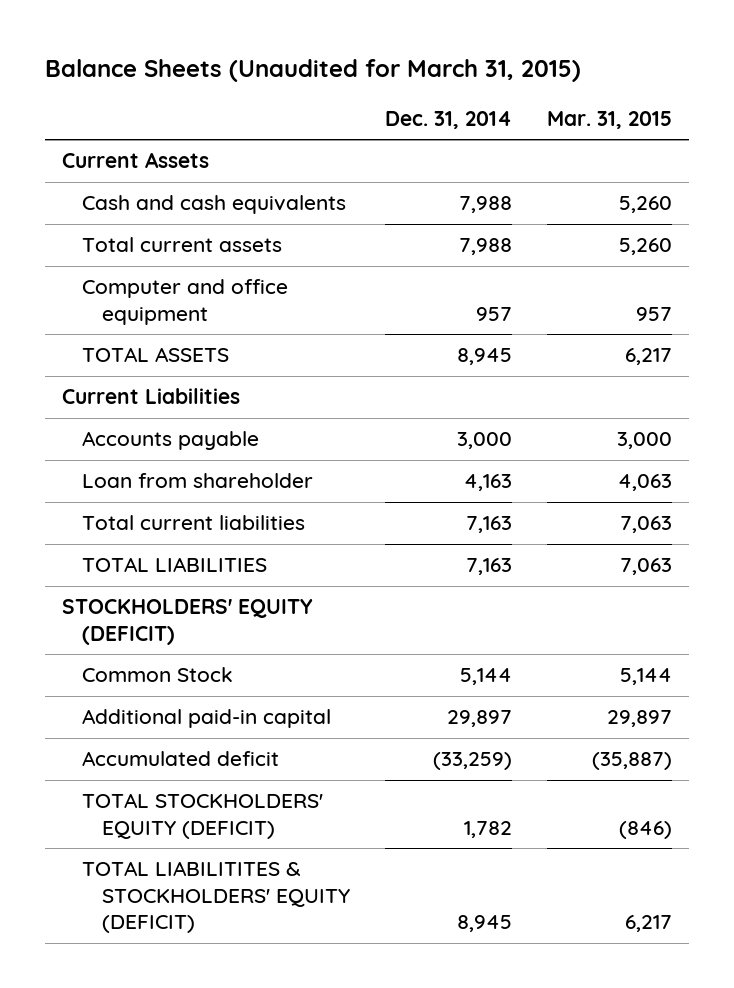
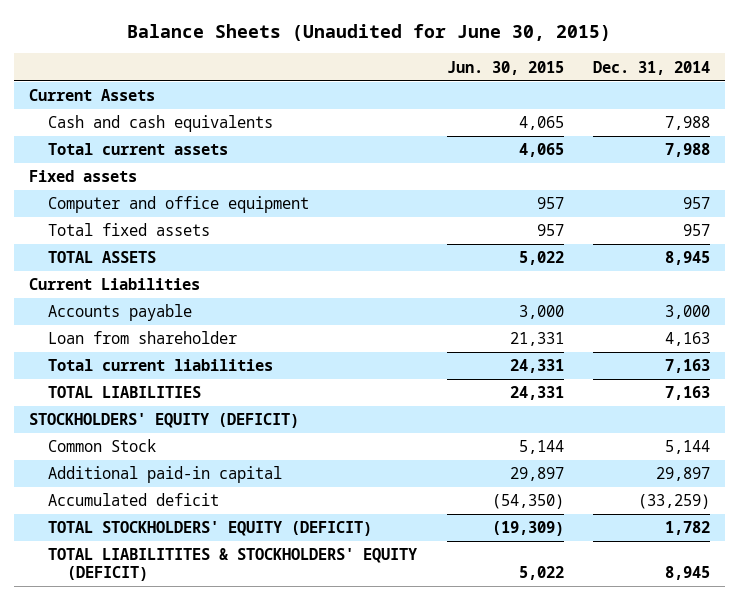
[44,58,581,82] Balance Sheets (Unaudited for March 31, 2015) -> [127,23,612,41] Balance Sheets (Unaudited for June 30, 2015)
[546,110,672,129] Mar. 31, 2015 -> none
none -> [446,60,564,75] Jun. 30, 2015
none -> [28,170,137,183] Fixed assets
none -> [48,223,211,237] Total fixed assets

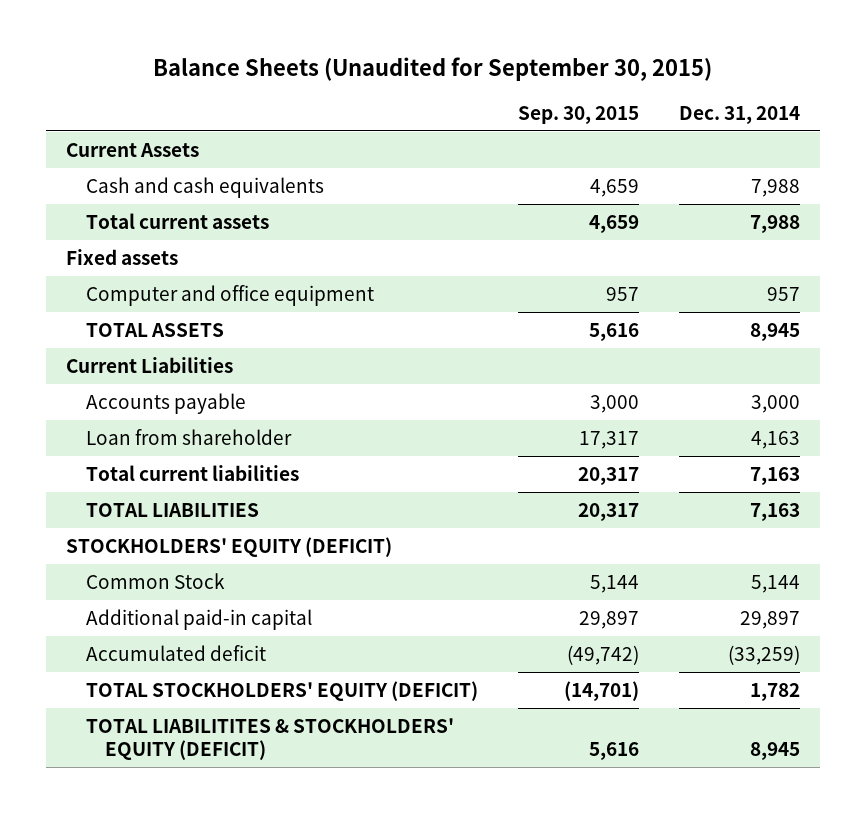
[127,23,612,41] Balance Sheets (Unaudited for June 30, 2015) -> [153,57,713,82] Balance Sheets (Unaudited for September 30, 2015)
[446,60,564,75] Jun. 30, 2015 -> none
none -> [517,105,639,124] Sep. 30, 2015
[48,223,211,237] Total fixed assets -> none

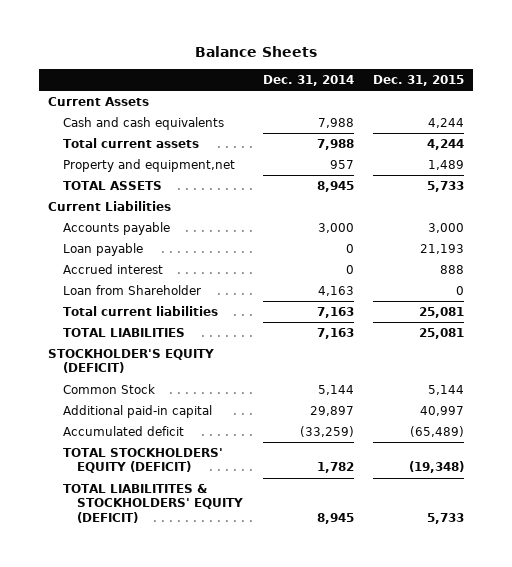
[153,57,713,82] Balance Sheets (Unaudited for September 30, 2015) -> [194,46,317,58] Balance Sheets
[517,105,639,124] Sep. 30, 2015 -> none
none -> [372,75,464,87] Dec. 31, 2015
[66,248,179,265] Fixed assets -> none
[85,284,374,306] Computer and office equipment -> [62,159,235,173] Property and equipment,net
none -> [62,243,143,257] Loan payable
none -> [62,264,163,275] Accrued interest
[85,428,292,445] Loan from shareholder -> [62,285,201,296] Loan from Shareholder
[66,536,393,557] STOCKHOLDERS' EQUITY (DEFICIT) -> [48,349,215,374] STOCKHOLDER'S EQUITY (DEFICIT)

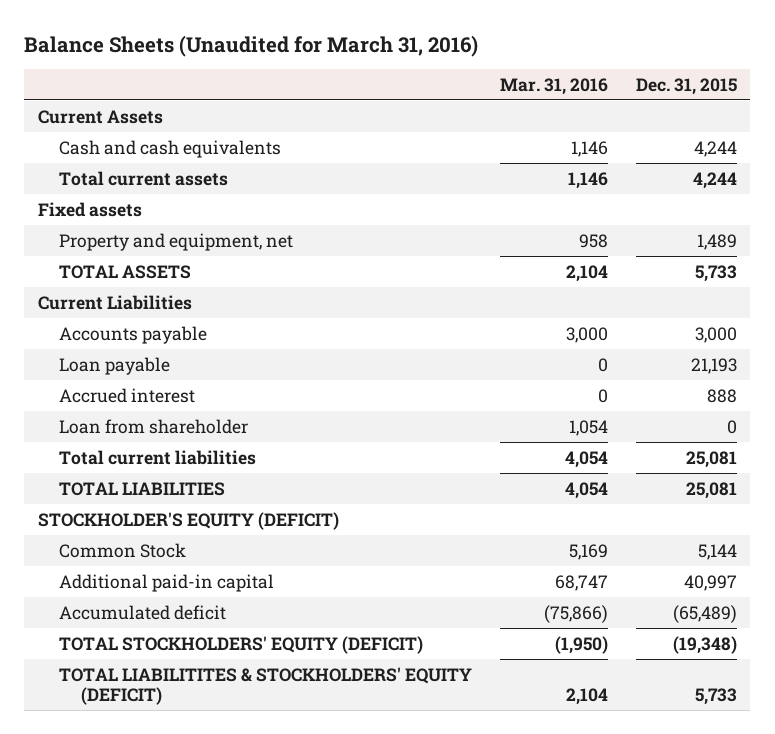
[194,46,317,58] Balance Sheets -> [24,34,479,57] Balance Sheets (Unaudited for March 31, 2016)
[262,75,354,87] Dec. 31, 2014 -> none
none -> [500,78,609,96] Mar. 31, 2016
none -> [38,201,143,217] Fixed assets
[62,159,235,173] Property and equipment,net -> [59,232,294,251] Property and equipment, net
[62,285,201,296] Loan from Shareholder -> [59,418,249,434] Loan from shareholder

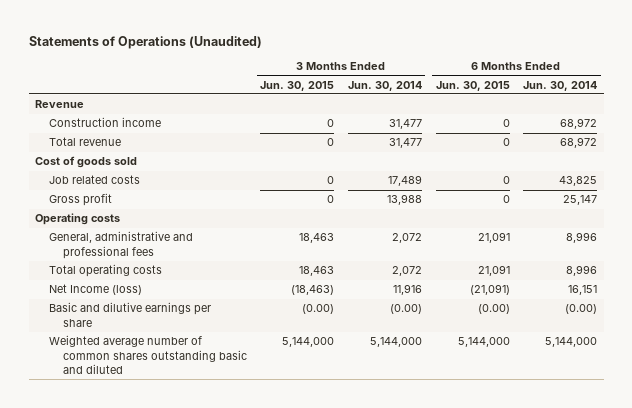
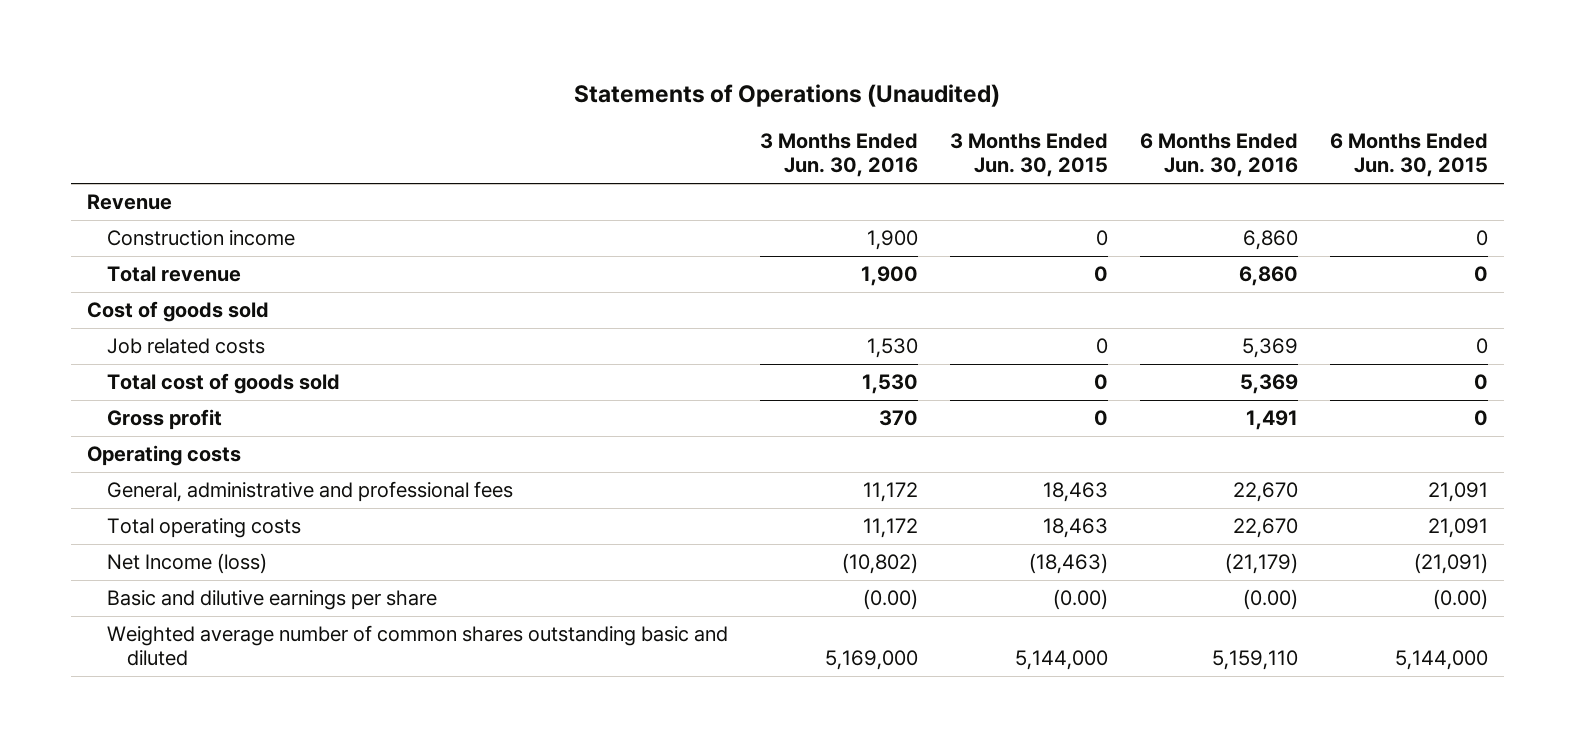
[347,80,422,91] Jun. 30, 2014 -> none
[523,80,598,91] Jun. 30, 2014 -> none
none -> [759,133,918,178] 3 Months Ended Jun. 30, 2016
none -> [1140,133,1299,178] 6 Months Ended Jun. 30, 2016
none -> [106,373,340,395] Total cost of goods sold

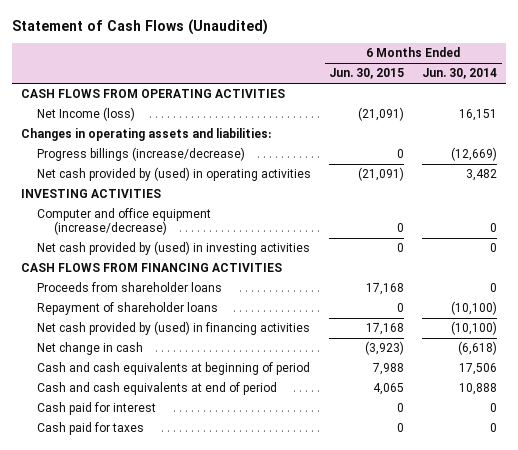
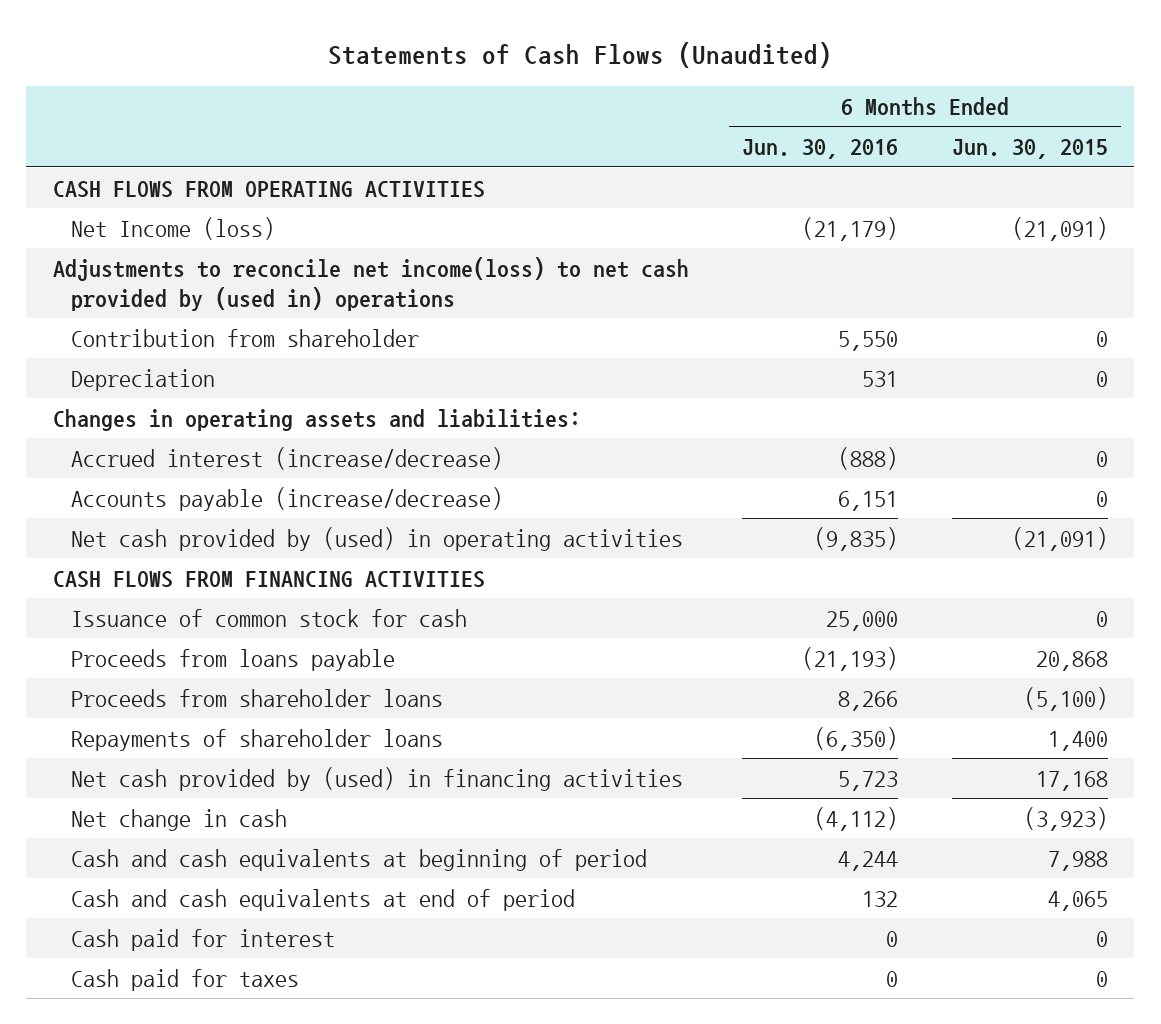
[12,18,269,35] Statement of Cash Flows (Unaudited) -> [328,41,833,68] Statements of Cash Flows (Unaudited)
[422,68,498,80] Jun. 30, 2014 -> none
none -> [742,139,899,160] Jun. 30, 2016
none -> [52,256,689,311] Adjustments to reconcile net income(loss) to net cash provided by (used in) operations
none -> [70,328,419,347] Contribution from shareholder
none -> [70,368,215,391] Depreciation
[37,147,246,162] Progress billings (increase/decrease) -> none
none -> [70,446,503,470] Accrued interest (increase/decrease)
none -> [70,486,503,511] Accounts payable (increase/decrease)
[21,189,162,199] INVESTING ACTIVITIES -> none
[37,208,212,236] Computer and office equipment (increase/decrease) -> none
[37,241,311,256] Net cash provided by (used) in investing activities -> none
none -> [70,608,467,627] Issuance of common stock for cash
none -> [70,648,395,671] Proceeds from loans payable
[366,283,405,296] 17,168 -> [1023,686,1108,711] (5,100)
[37,302,219,316] Repayment of shareholder loans -> [70,728,443,751] Repayments of shareholder loans
[397,303,405,313] 0 -> [1047,730,1108,751] 1,400

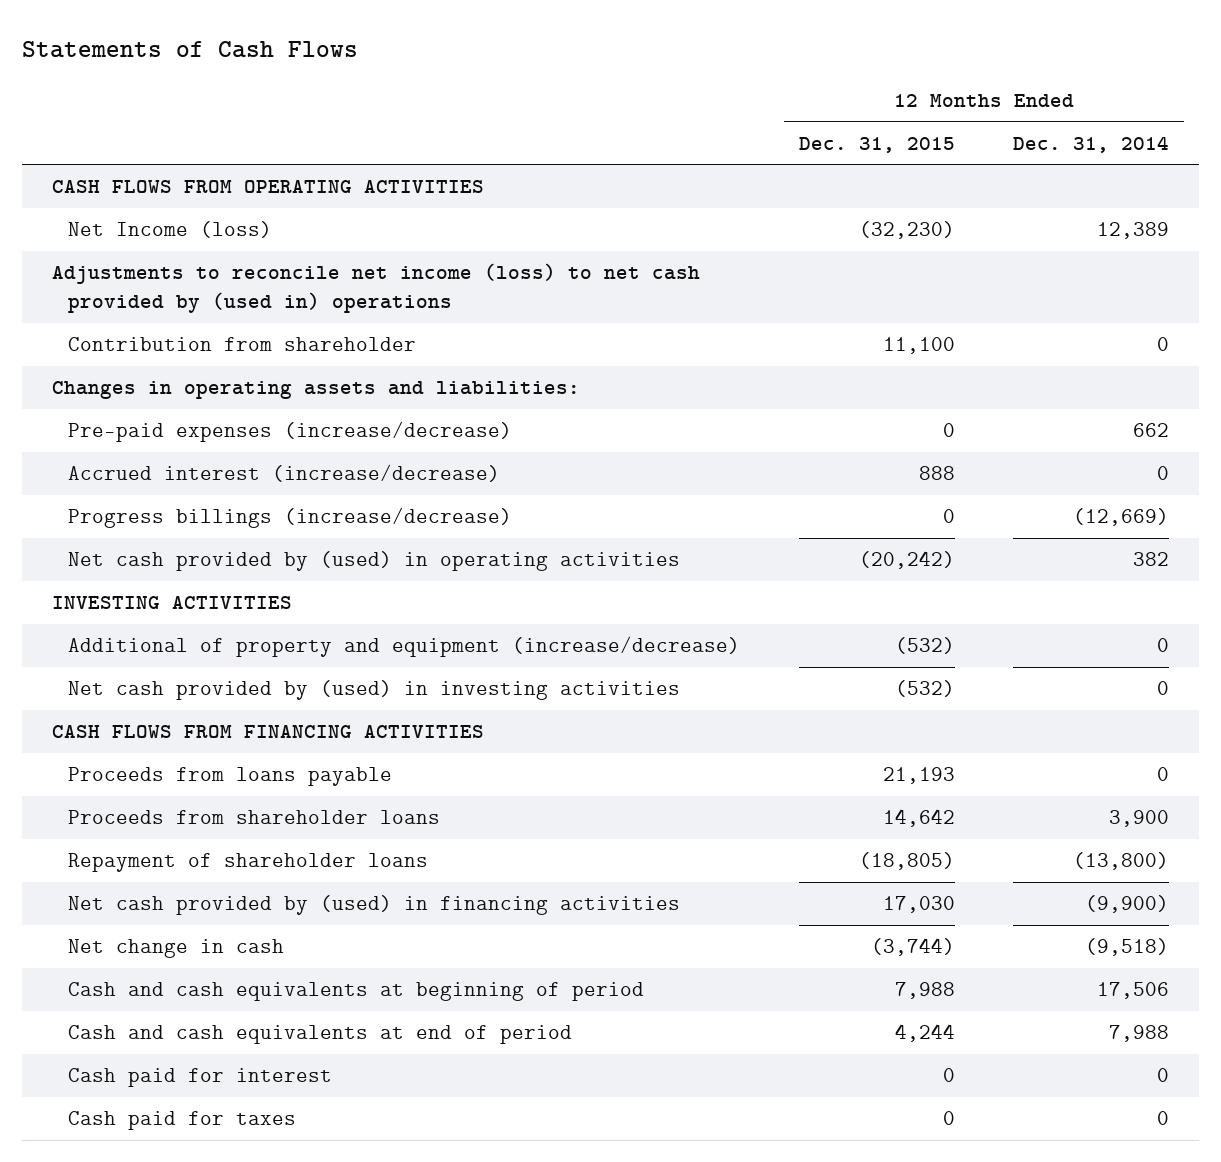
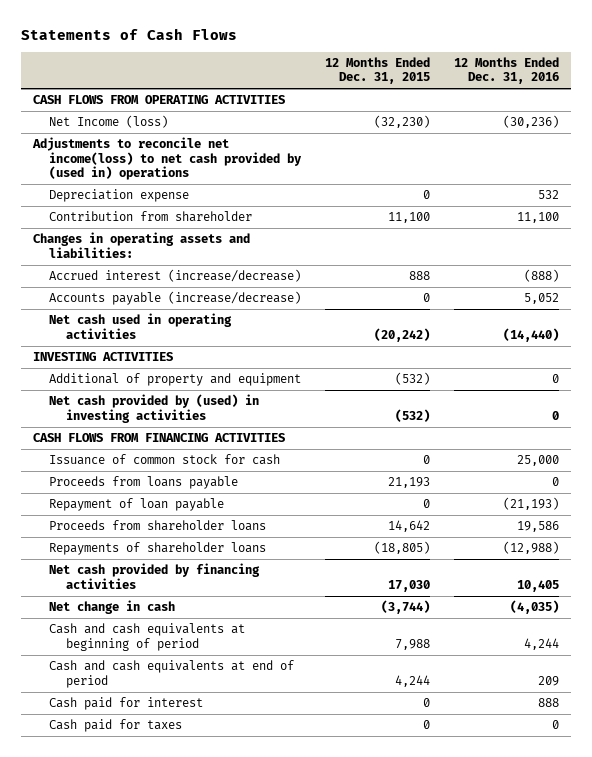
[1013,135,1170,153] Dec. 31, 2014 -> none
none -> [454,56,560,85] 12 Months Ended Dec. 31, 2016
[51,263,700,313] Adjustments to reconcile net income (loss) to net cash provided by (used in) operations -> [31,137,303,181] Adjustments to reconcile net income(loss) to net cash provided by (used in) operations
none -> [49,189,190,203] Depreciation expense
[68,421,513,443] Pre-paid expenses (increase/decrease) -> none
[68,507,513,529] Progress billings (increase/decrease) -> none
none -> [49,291,302,306] Accounts payable (increase/decrease)
[68,551,681,572] Net cash provided by (used) in operating activities -> [49,313,233,339] Net cash used in operating activities
[68,636,741,658] Additional of property and equipment (increase/decrease) -> [49,373,302,387] Additional of property and equipment
none -> [49,454,281,466] Issuance of common stock for cash
none -> [49,498,225,512] Repayment of loan payable
[68,853,429,873] Repayment of shareholder loans -> [49,542,267,556] Repayments of shareholder loans
[68,895,681,916] Net cash provided by (used) in financing activities -> [49,563,261,589] Net cash provided by financing activities

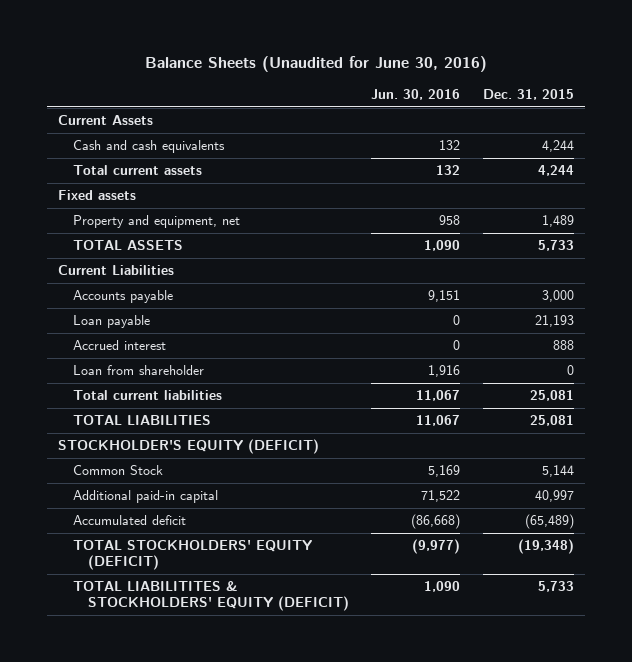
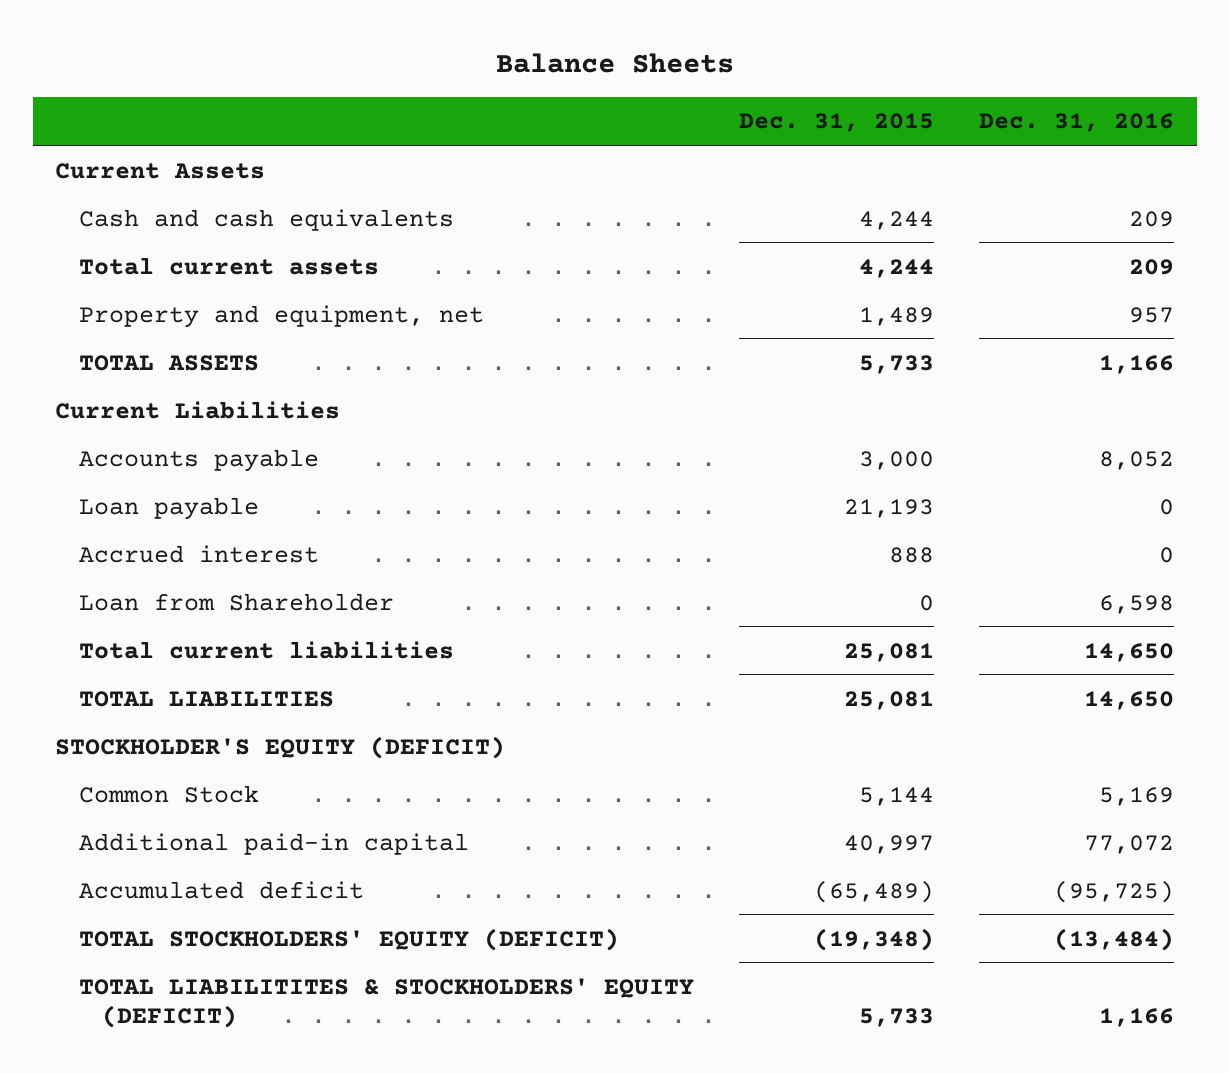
[144,56,487,73] Balance Sheets (Unaudited for June 30, 2016) -> [495,52,734,73] Balance Sheets
[371,88,461,100] Jun. 30, 2016 -> none
none -> [979,113,1175,133] Dec. 31, 2016
[58,190,137,201] Fixed assets -> none
[73,365,205,376] Loan from shareholder -> [78,592,394,611] Loan from Shareholder

